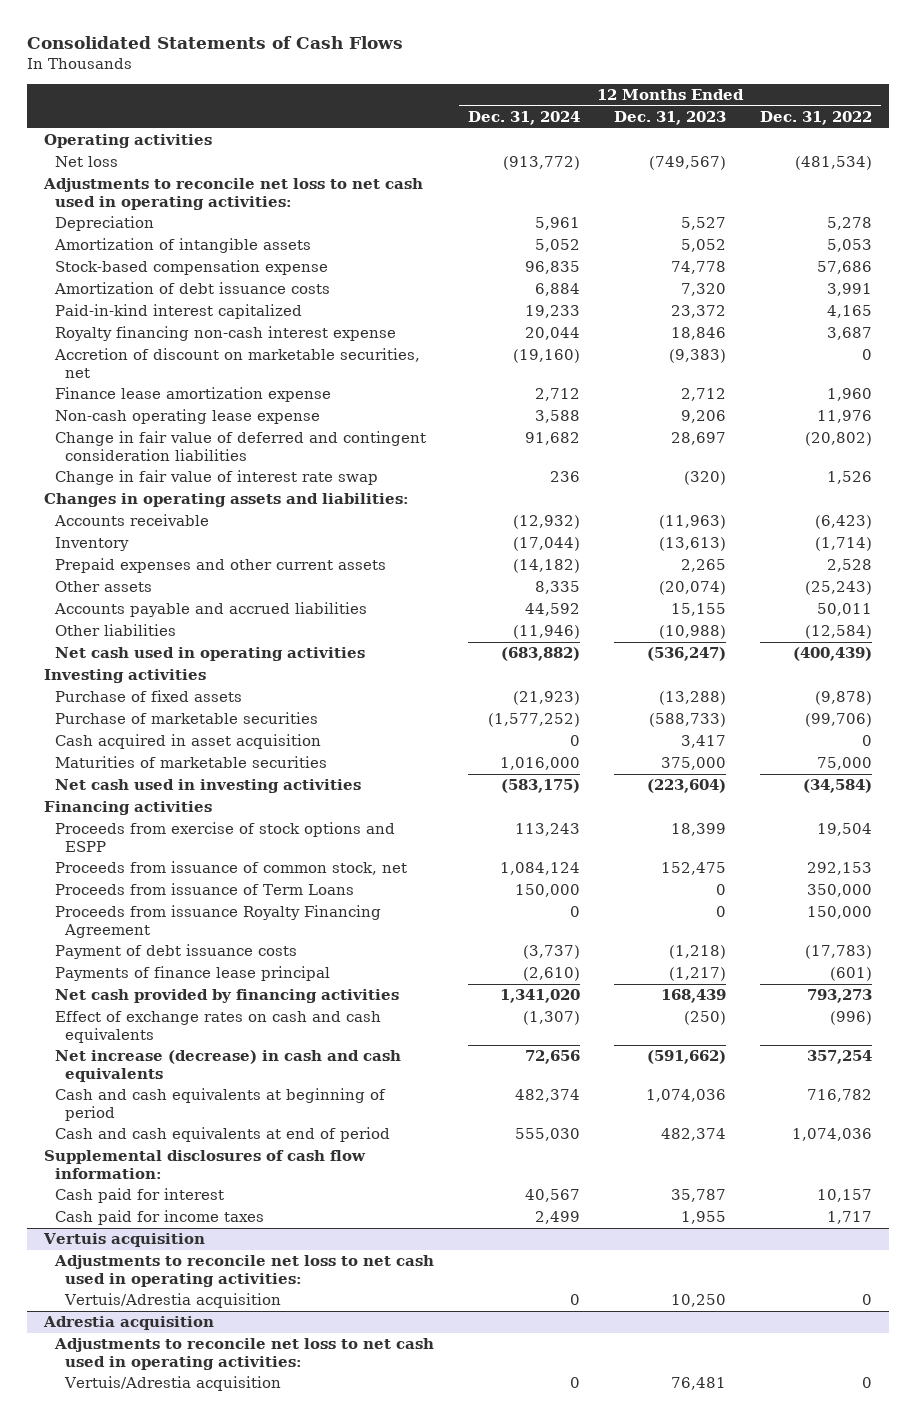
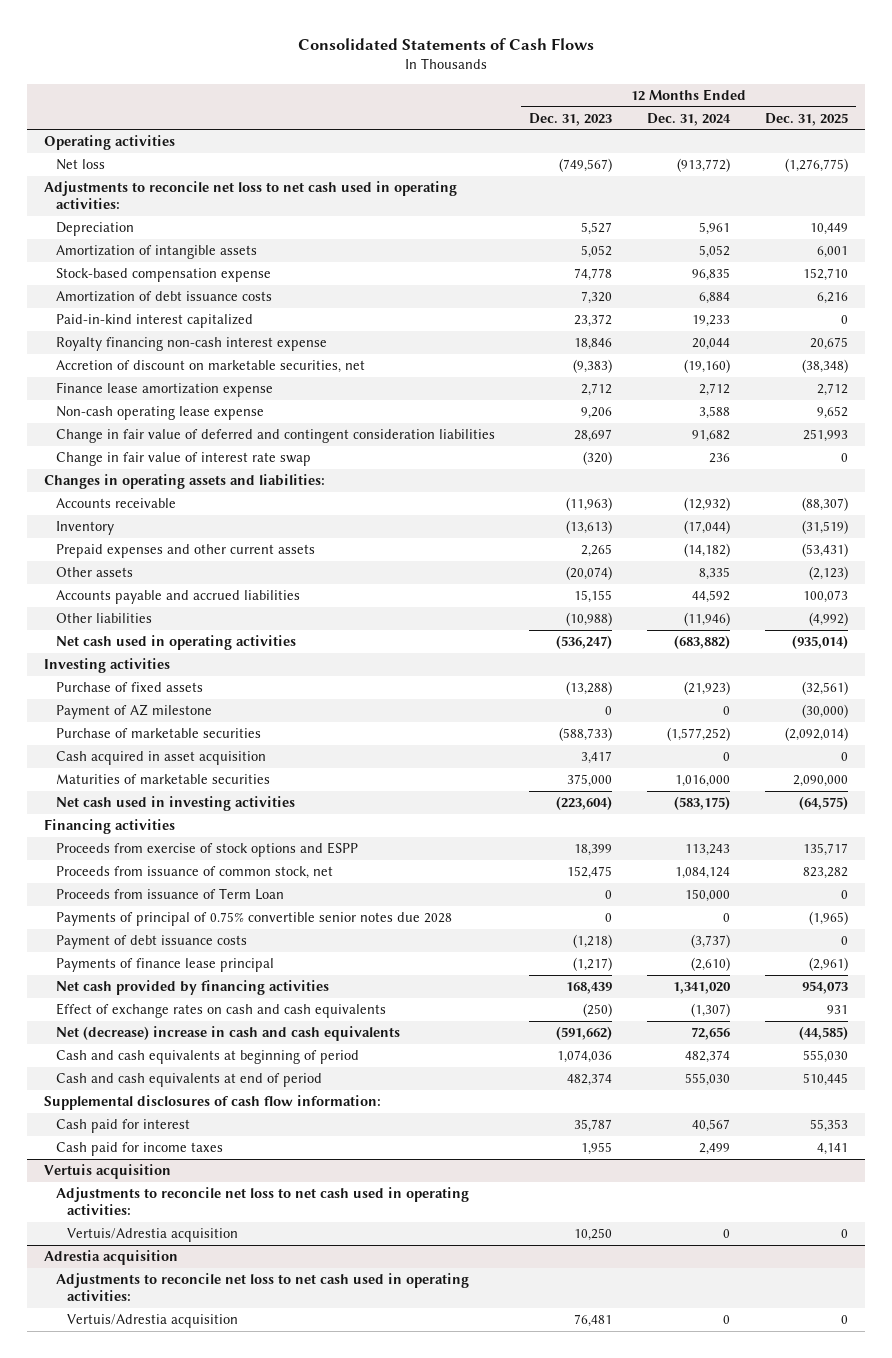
[760,111,873,126] Dec. 31, 2022 -> none
none -> [764,112,848,126] Dec. 31, 2025
none -> [55,704,212,720] Payment of AZ milestone
[54,905,381,938] Proceeds from issuance Royalty Financing Agreement -> none
[54,883,354,896] Proceeds from issuance of Term Loans -> [55,888,284,901] Proceeds from issuance of Term Loan
none -> [55,912,452,927] Payments of principal of 0.75% convertible senior notes due 2028
[54,1050,401,1082] Net increase (decrease) in cash and cash equivalents -> [55,1026,400,1042] Net (decrease) increase in cash and cash equivalents

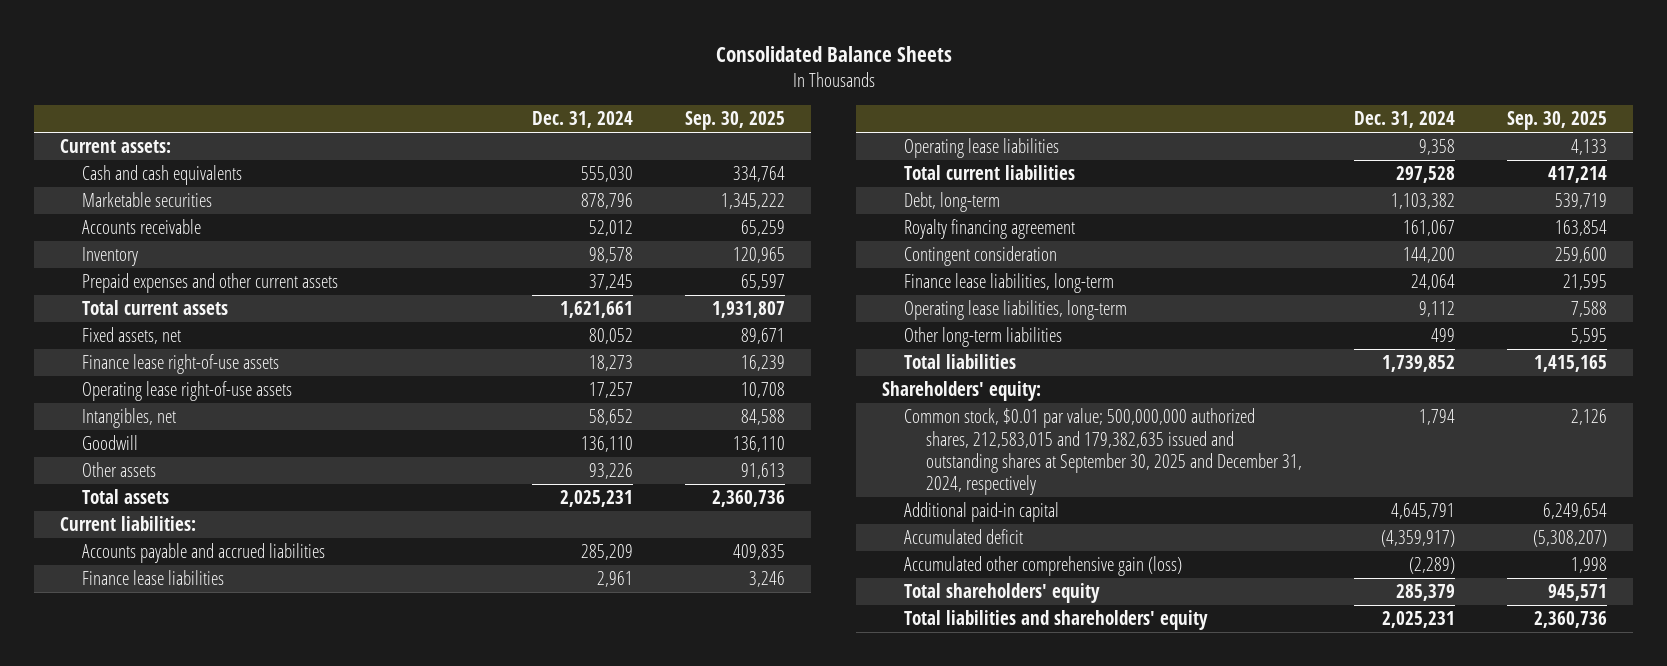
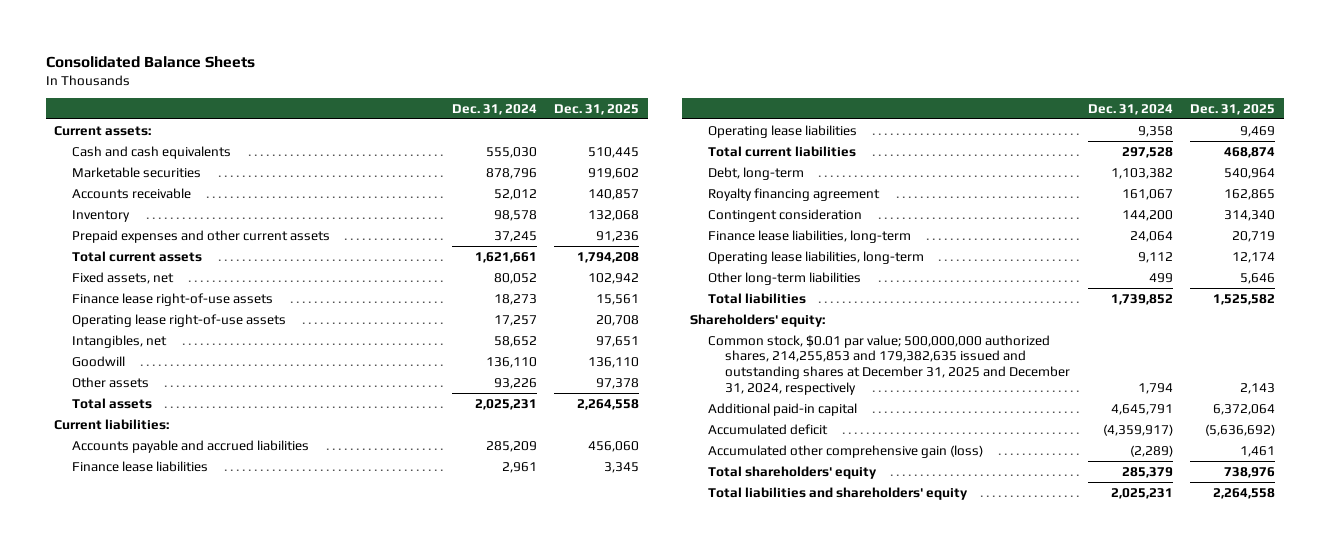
[684,111,785,131] Sep. 30, 2025 -> none
none -> [554,103,640,115] Dec. 31, 2025
[904,408,1302,496] Common stock, $0.01 par value; 500,000,000 authorized shares, 212,583,015 and 179,382,635 issued and outstanding shares at September 30, 2025 and December 31, 2024, respectively -> [707,334,1071,395] Common stock, $0.01 par value; 500,000,000 authorized shares, 214,255,853 and 179,382,635 issued and outstanding shares at December 31, 2025 and December 31, 2024, respectively

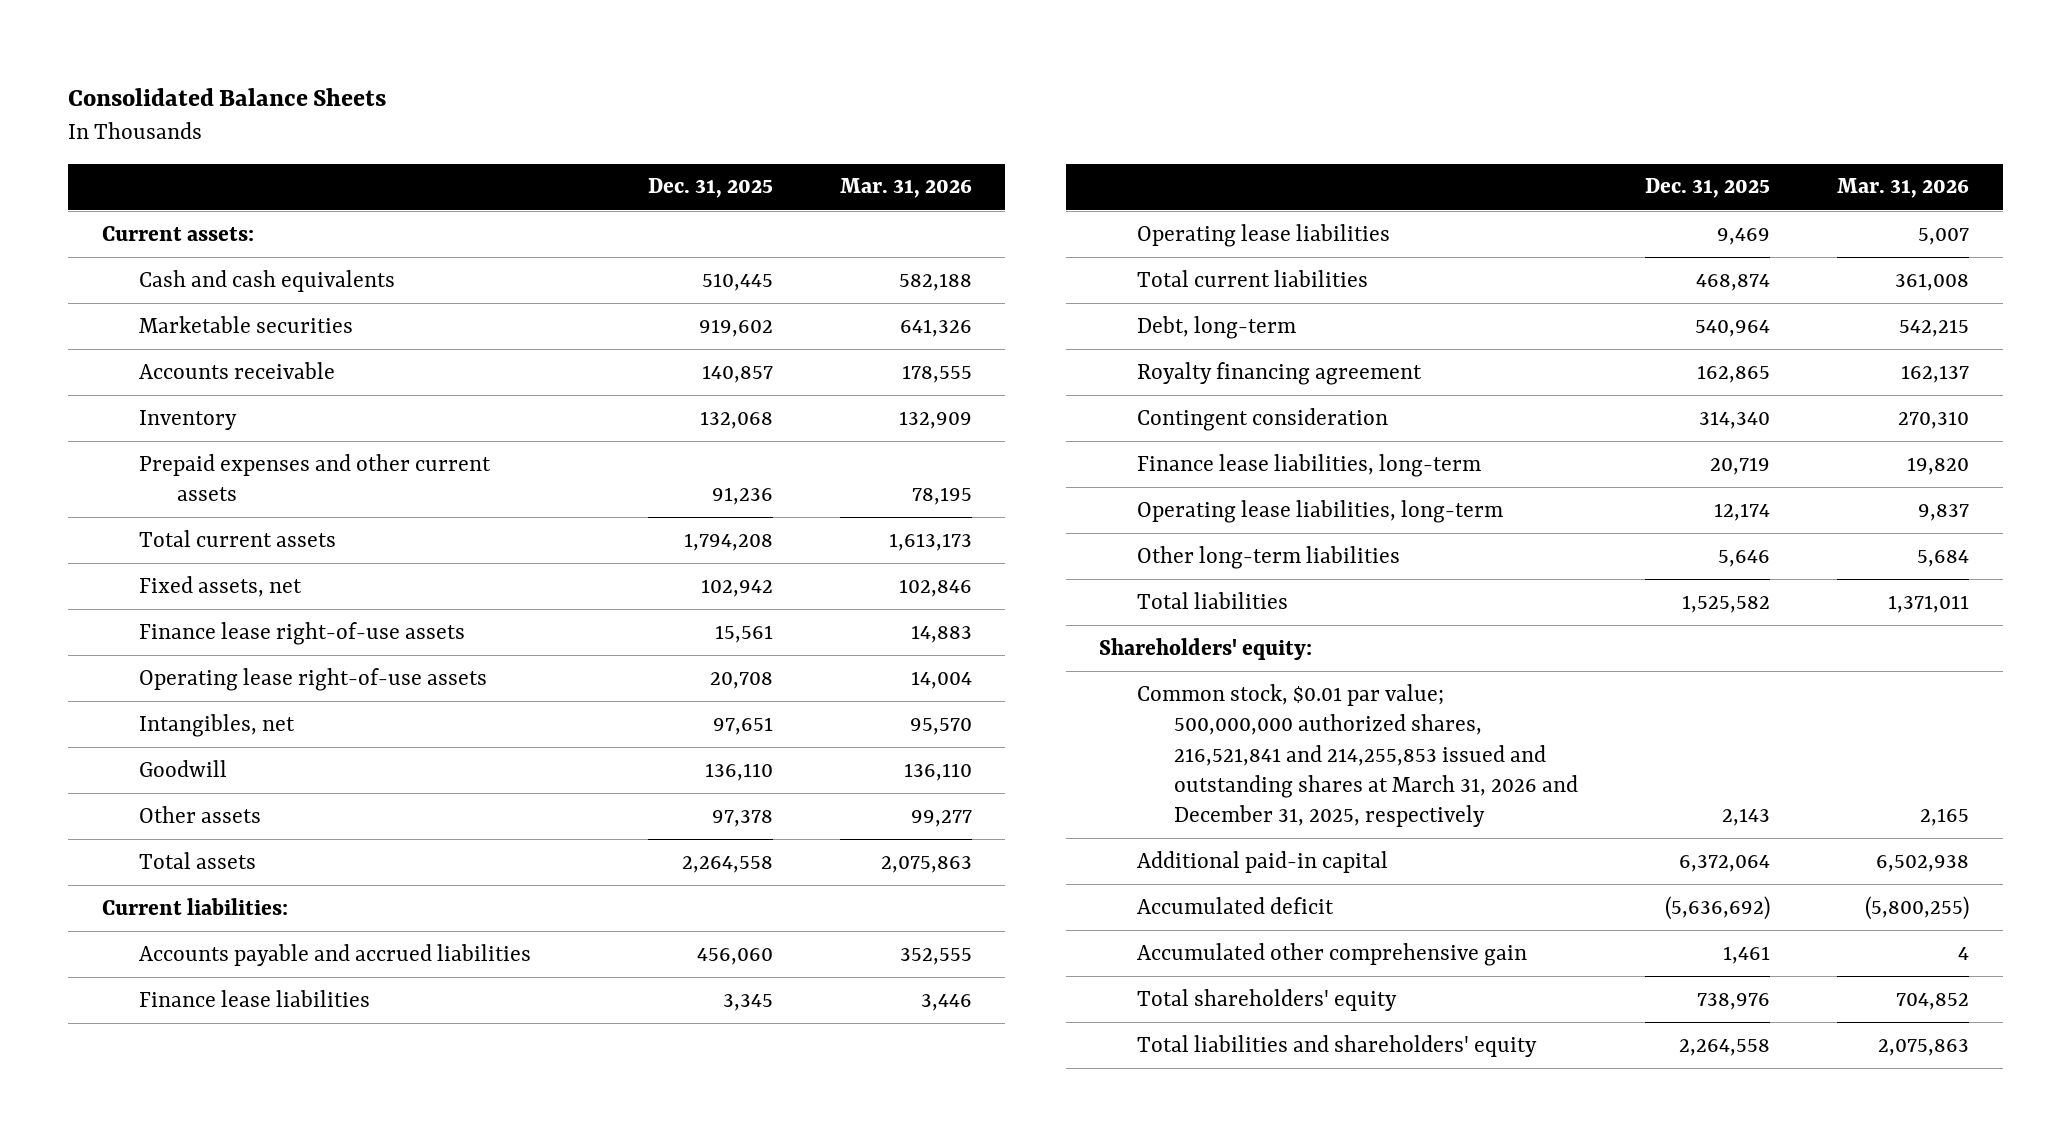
[451,103,537,115] Dec. 31, 2024 -> none
none -> [839,178,972,199] Mar. 31, 2026
[707,334,1071,395] Common stock, $0.01 par value; 500,000,000 authorized shares, 214,255,853 and 179,382,635 issued and outstanding shares at December 31, 2025 and December 31, 2024, respectively -> [1136,683,1579,828] Common stock, $0.01 par value; 500,000,000 authorized shares, 216,521,841 and 214,255,853 issued and outstanding shares at March 31, 2026 and December 31, 2025, respectively
[707,444,983,458] Accumulated other comprehensive gain (loss) -> [1136,942,1527,966] Accumulated other comprehensive gain

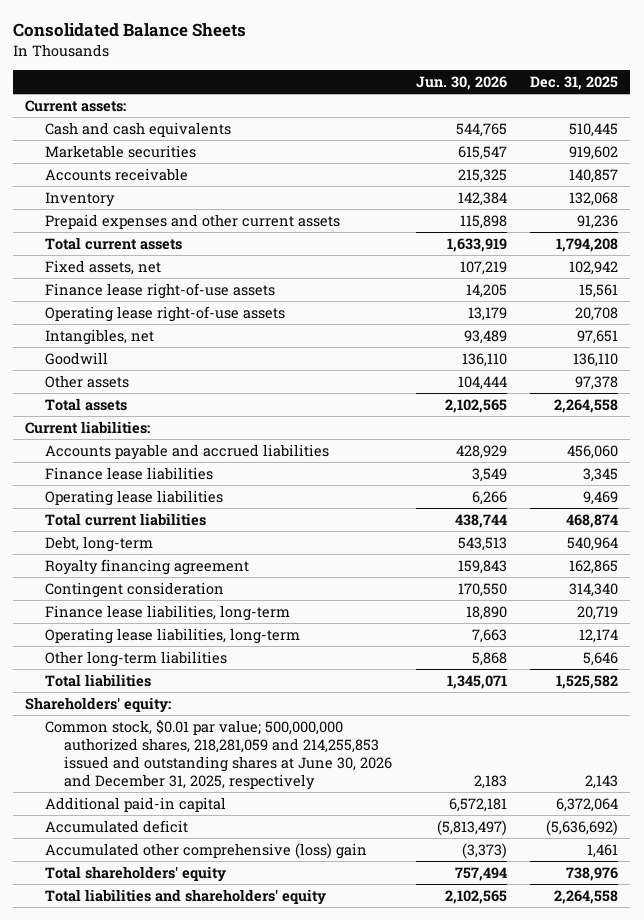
[839,178,972,199] Mar. 31, 2026 -> none
none -> [415,76,507,91] Jun. 30, 2026
[1136,683,1579,828] Common stock, $0.01 par value; 500,000,000 authorized shares, 216,521,841 and 214,255,853 issued and outstanding shares at March 31, 2026 and December 31, 2025, respectively -> [44,719,392,790] Common stock, $0.01 par value; 500,000,000 authorized shares, 218,281,059 and 214,255,853 issued and outstanding shares at June 30, 2026 and December 31, 2025, respectively
[1136,942,1527,966] Accumulated other comprehensive gain -> [44,842,367,859] Accumulated other comprehensive (loss) gain

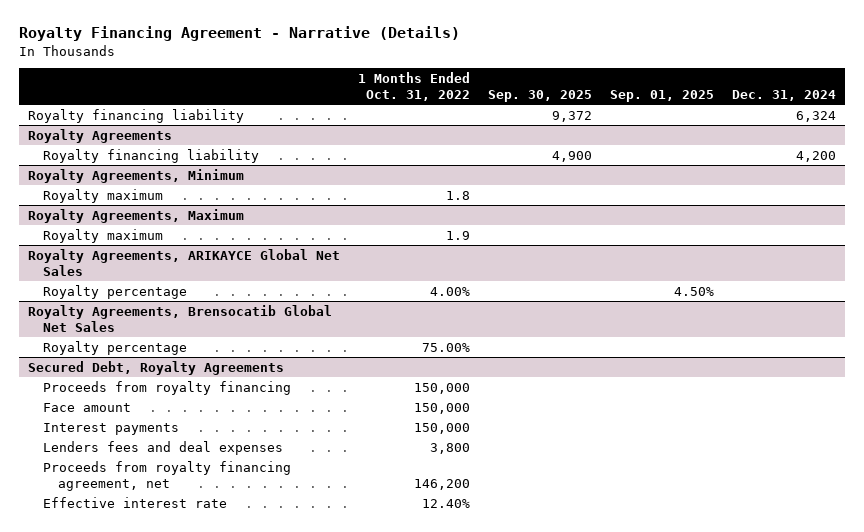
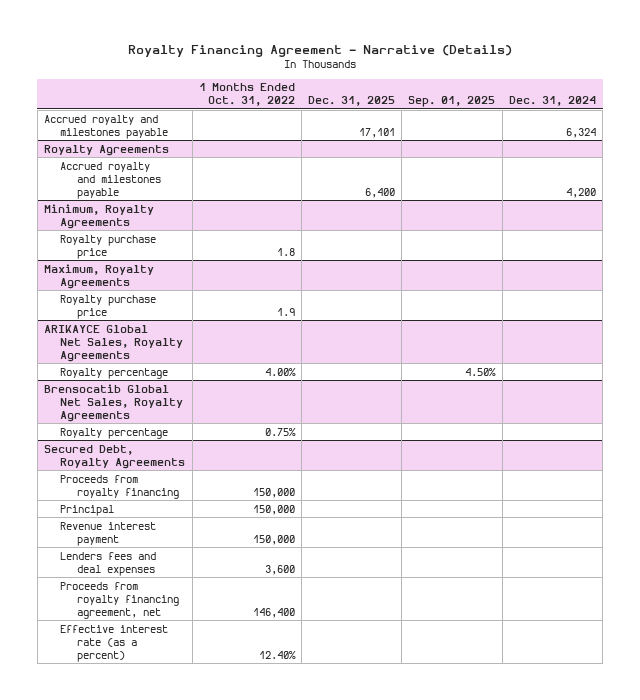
[487,89,592,102] Sep. 30, 2025 -> none
none -> [308,96,396,107] Dec. 31, 2025
[27,108,244,123] Royalty financing liability -> [43,114,169,139] Accrued royalty and milestones payable
[42,148,259,163] Royalty financing liability -> [60,161,161,199] Accrued royalty and milestones payable
[27,168,244,183] Royalty Agreements, Minimum -> [43,203,154,229] Minimum, Royalty Agreements
[42,188,163,203] Royalty maximum -> [60,234,157,259] Royalty purchase price
[27,208,244,223] Royalty Agreements, Maximum -> [43,263,154,289] Maximum, Royalty Agreements
[42,228,163,243] Royalty maximum -> [60,294,157,319] Royalty purchase price
[27,248,340,276] Royalty Agreements, ARIKAYCE Global Net Sales -> [43,324,184,362] ARIKAYCE Global Net Sales, Royalty Agreements
[27,304,332,332] Royalty Agreements, Brensocatib Global Net Sales -> [43,383,184,422] Brensocatib Global Net Sales, Royalty Agreements
[421,342,470,352] 75.00% -> [264,427,296,436] 0.75%
[42,402,131,412] Face amount -> [60,504,115,516] Principal
[42,422,179,435] Interest payments -> [60,521,157,546] Revenue interest payment
[429,442,470,454] 3,800 -> [264,564,295,575] 3,600
[413,478,470,490] 146,200 -> [252,607,295,618] 146,400
[42,496,227,508] Effective interest rate -> [60,624,169,662] Effective interest rate (as a percent)

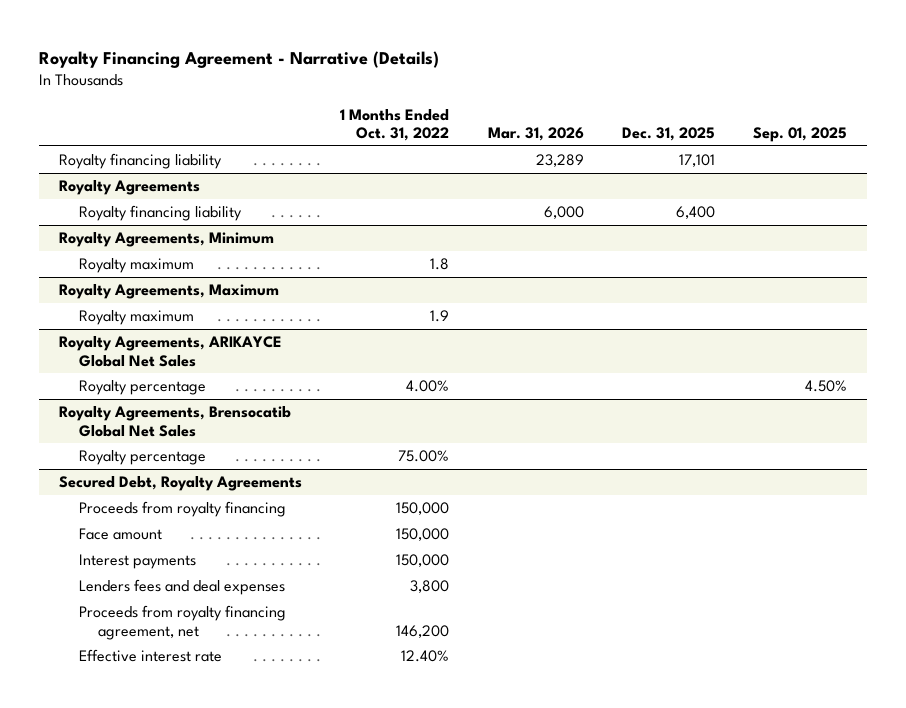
[508,96,596,107] Dec. 31, 2024 -> none
none -> [487,126,584,141] Mar. 31, 2026
[43,114,169,139] Accrued royalty and milestones payable -> [58,153,222,170] Royalty financing liability
[60,161,161,199] Accrued royalty and milestones payable -> [78,205,242,222] Royalty financing liability
[43,203,154,229] Minimum, Royalty Agreements -> [58,232,274,248] Royalty Agreements, Minimum
[60,234,157,259] Royalty purchase price -> [78,258,194,274] Royalty maximum
[43,263,154,289] Maximum, Royalty Agreements -> [58,284,279,300] Royalty Agreements, Maximum
[60,294,157,319] Royalty purchase price -> [78,310,194,326] Royalty maximum
[43,324,184,362] ARIKAYCE Global Net Sales, Royalty Agreements -> [58,336,282,367] Royalty Agreements, ARIKAYCE Global Net Sales
[43,383,184,422] Brensocatib Global Net Sales, Royalty Agreements -> [58,406,291,437] Royalty Agreements, Brensocatib Global Net Sales
[264,427,296,436] 0.75% -> [398,450,450,463] 75.00%
[60,504,115,516] Principal -> [78,528,162,541] Face amount
[60,521,157,546] Revenue interest payment -> [78,554,196,570] Interest payments
[264,564,295,575] 3,600 -> [410,580,450,594] 3,800
[252,607,295,618] 146,400 -> [396,624,450,638] 146,200
[60,624,169,662] Effective interest rate (as a percent) -> [78,649,222,663] Effective interest rate

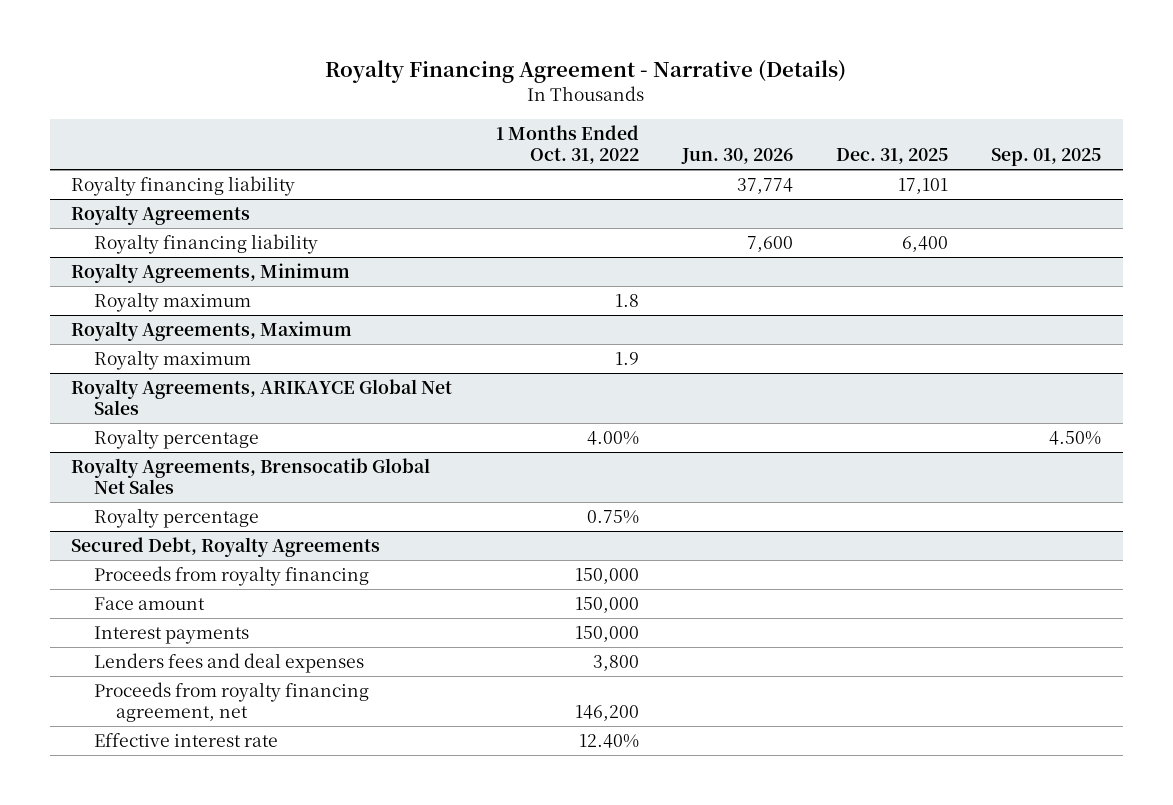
[487,126,584,141] Mar. 31, 2026 -> none
none -> [680,148,793,165] Jun. 30, 2026
[398,450,450,463] 75.00% -> [586,510,639,525] 0.75%

